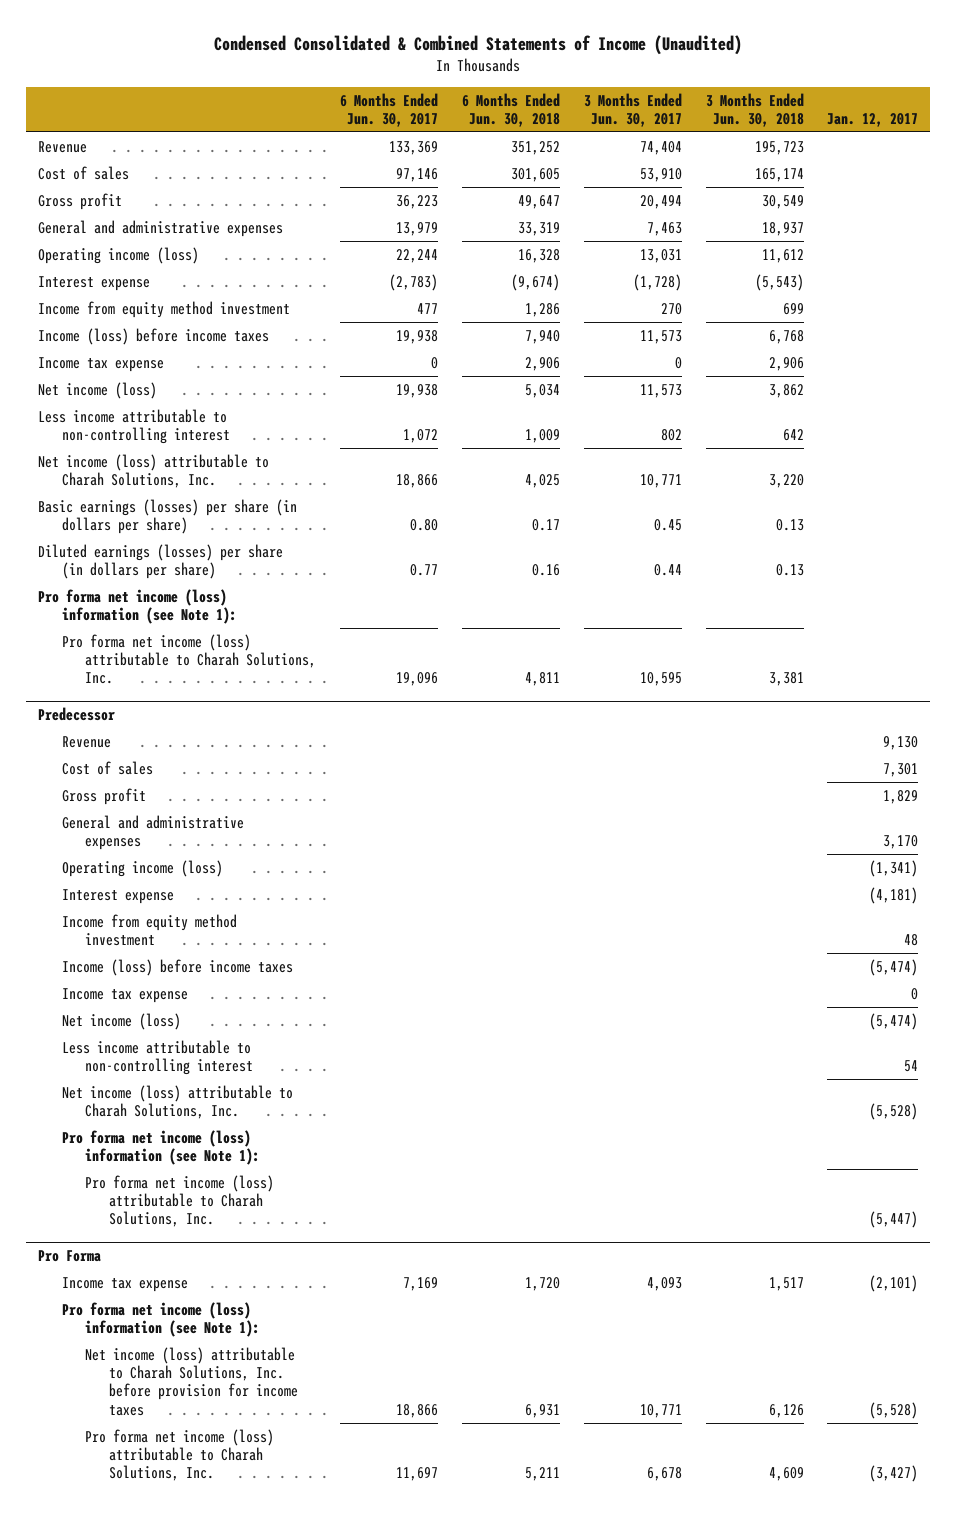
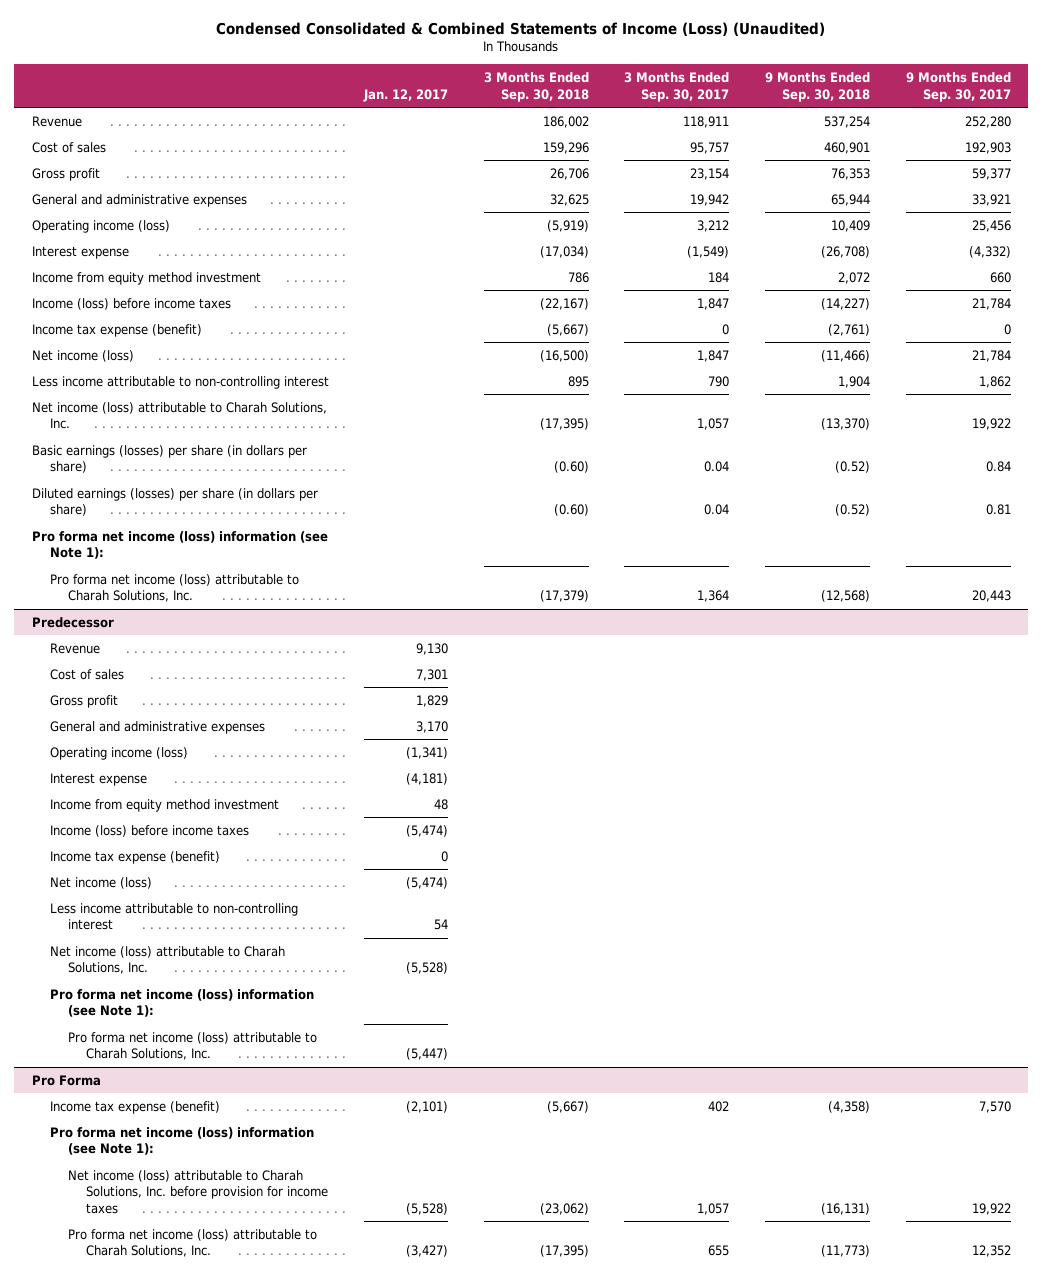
[214,35,743,56] Condensed Consolidated & Combined Statements of Income (Unaudited) -> [216,21,826,36] Condensed Consolidated & Combined Statements of Income (Loss) (Unaudited)
[340,92,439,127] 6 Months Ended Jun. 30, 2017 -> none
[461,92,560,127] 6 Months Ended Jun. 30, 2018 -> none
[583,92,682,127] 3 Months Ended Jun. 30, 2017 -> none
[705,92,804,127] 3 Months Ended Jun. 30, 2018 -> none
none -> [483,72,589,102] 3 Months Ended Sep. 30, 2018
none -> [624,72,730,102] 3 Months Ended Sep. 30, 2017
none -> [764,72,870,102] 9 Months Ended Sep. 30, 2018
none -> [905,72,1011,102] 9 Months Ended Sep. 30, 2017
[38,357,165,373] Income tax expense -> [31,323,202,337] Income tax expense (benefit)
[61,988,188,1004] Income tax expense -> [49,850,220,864] Income tax expense (benefit)
[61,1277,188,1293] Income tax expense -> [49,1100,220,1114] Income tax expense (benefit)

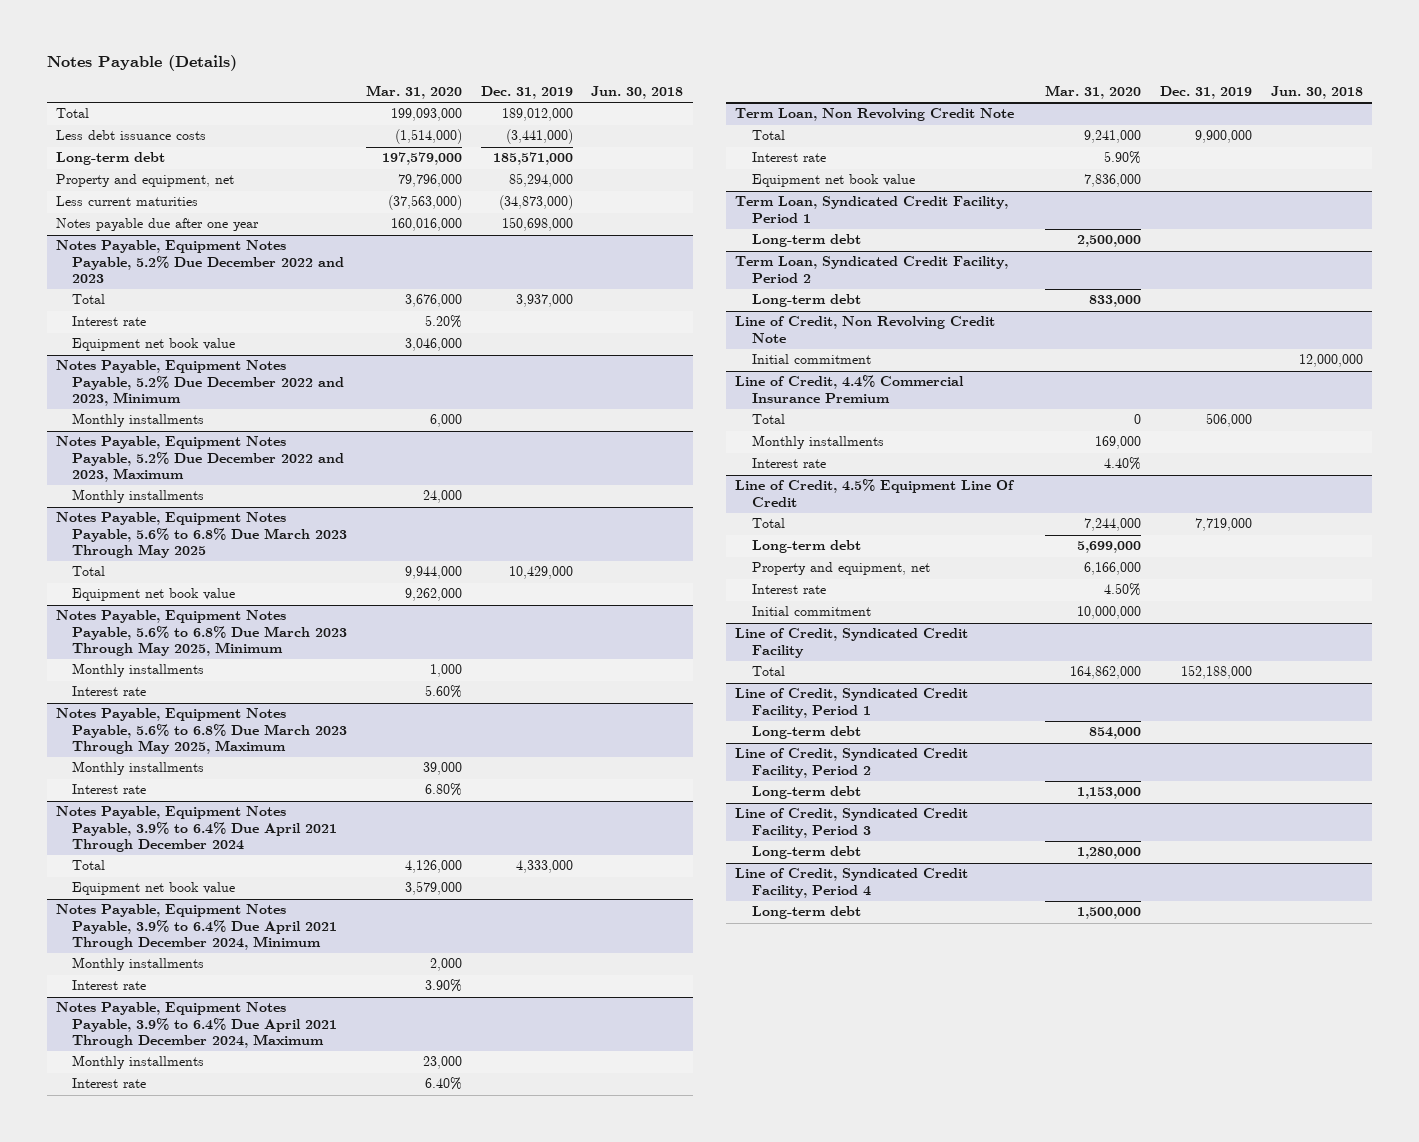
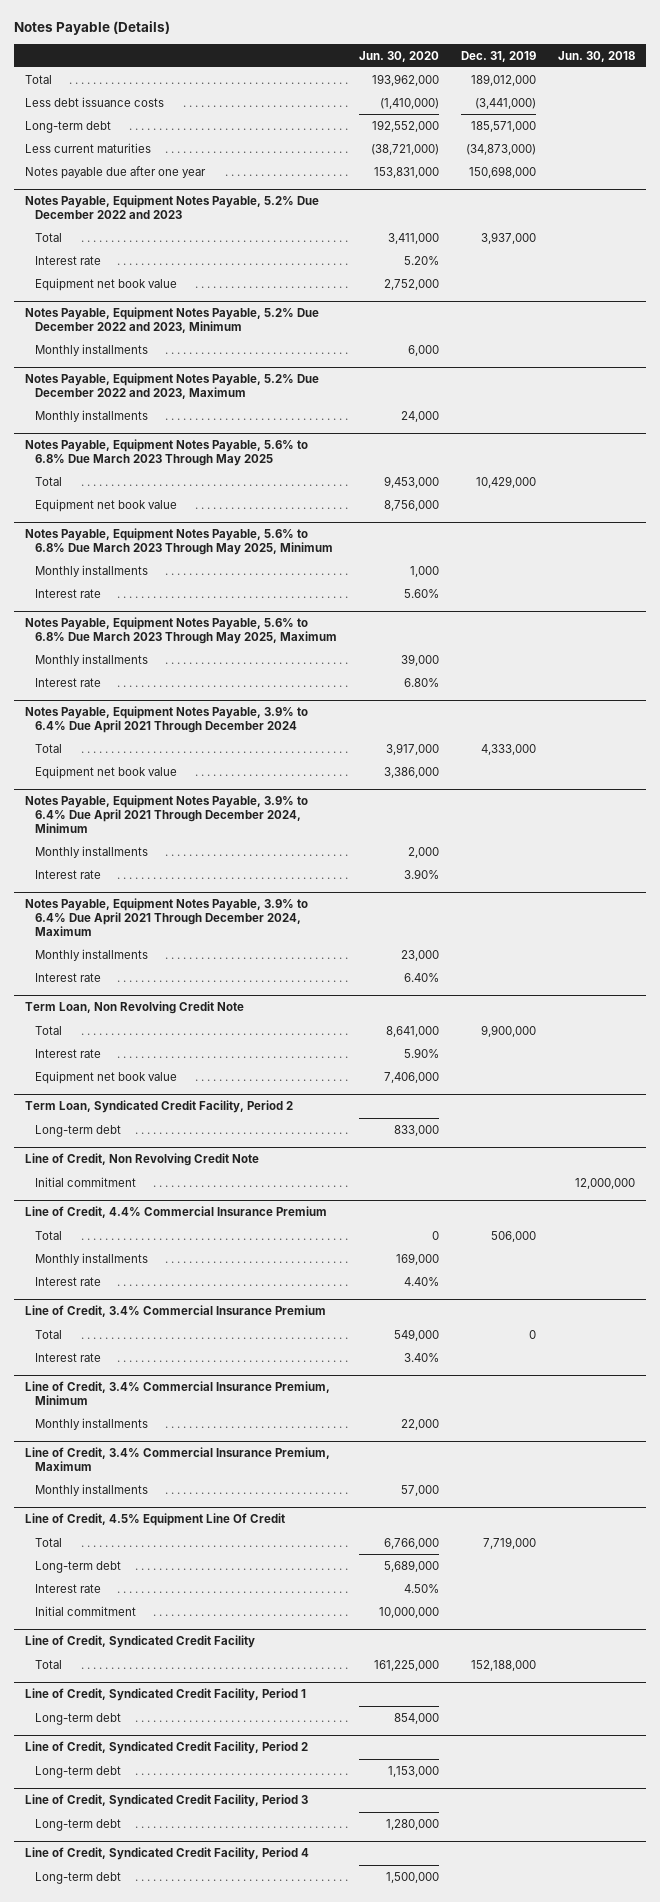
[365,85,462,100] Mar. 31, 2020 -> none
none -> [359,50,440,62] Jun. 30, 2020
[55,174,234,188] Property and equipment, net -> none
[735,196,1009,223] Term Loan, Syndicated Credit Facility, Period 1 -> none
[751,234,861,248] Long-term debt -> none
none -> [25,1305,327,1318] Line of Credit, 3.4% Commercial Insurance Premium
none -> [35,1329,63,1339] Total
none -> [35,1352,102,1362] Interest rate
none -> [25,1381,331,1406] Line of Credit, 3.4% Commercial Insurance Premium, Minimum
none -> [35,1417,149,1430] Monthly installments
none -> [25,1447,331,1472] Line of Credit, 3.4% Commercial Insurance Premium, Maximum
none -> [35,1483,149,1496] Monthly installments
[751,562,930,576] Property and equipment, net -> none

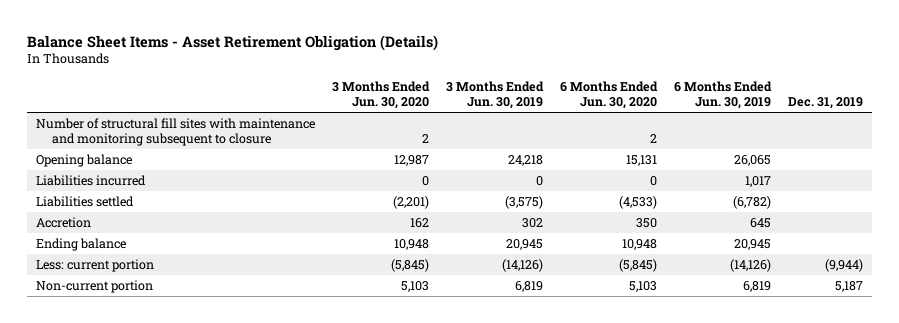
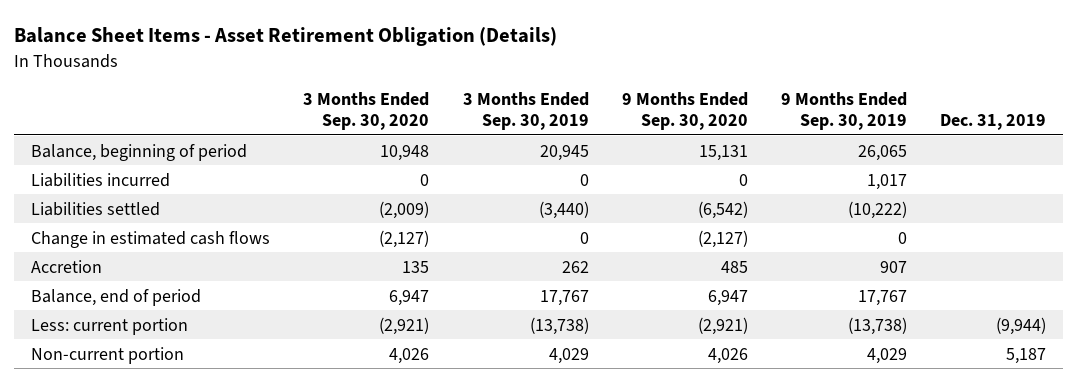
[331,80,430,110] 3 Months Ended Jun. 30, 2020 -> none
[446,80,545,110] 3 Months Ended Jun. 30, 2019 -> none
[560,80,659,110] 6 Months Ended Jun. 30, 2020 -> none
[674,80,773,110] 6 Months Ended Jun. 30, 2019 -> none
none -> [303,92,430,131] 3 Months Ended Sep. 30, 2020
none -> [462,92,589,131] 3 Months Ended Sep. 30, 2019
none -> [621,92,748,131] 9 Months Ended Sep. 30, 2020
none -> [781,92,908,131] 9 Months Ended Sep. 30, 2019
[35,118,315,147] Number of structural fill sites with maintenance and monitoring subsequent to closure -> none
[35,154,132,168] Opening balance -> [31,143,248,161] Balance, beginning of period
none -> [31,230,271,248] Change in estimated cash flows
[35,238,126,252] Ending balance -> [31,288,202,306] Balance, end of period

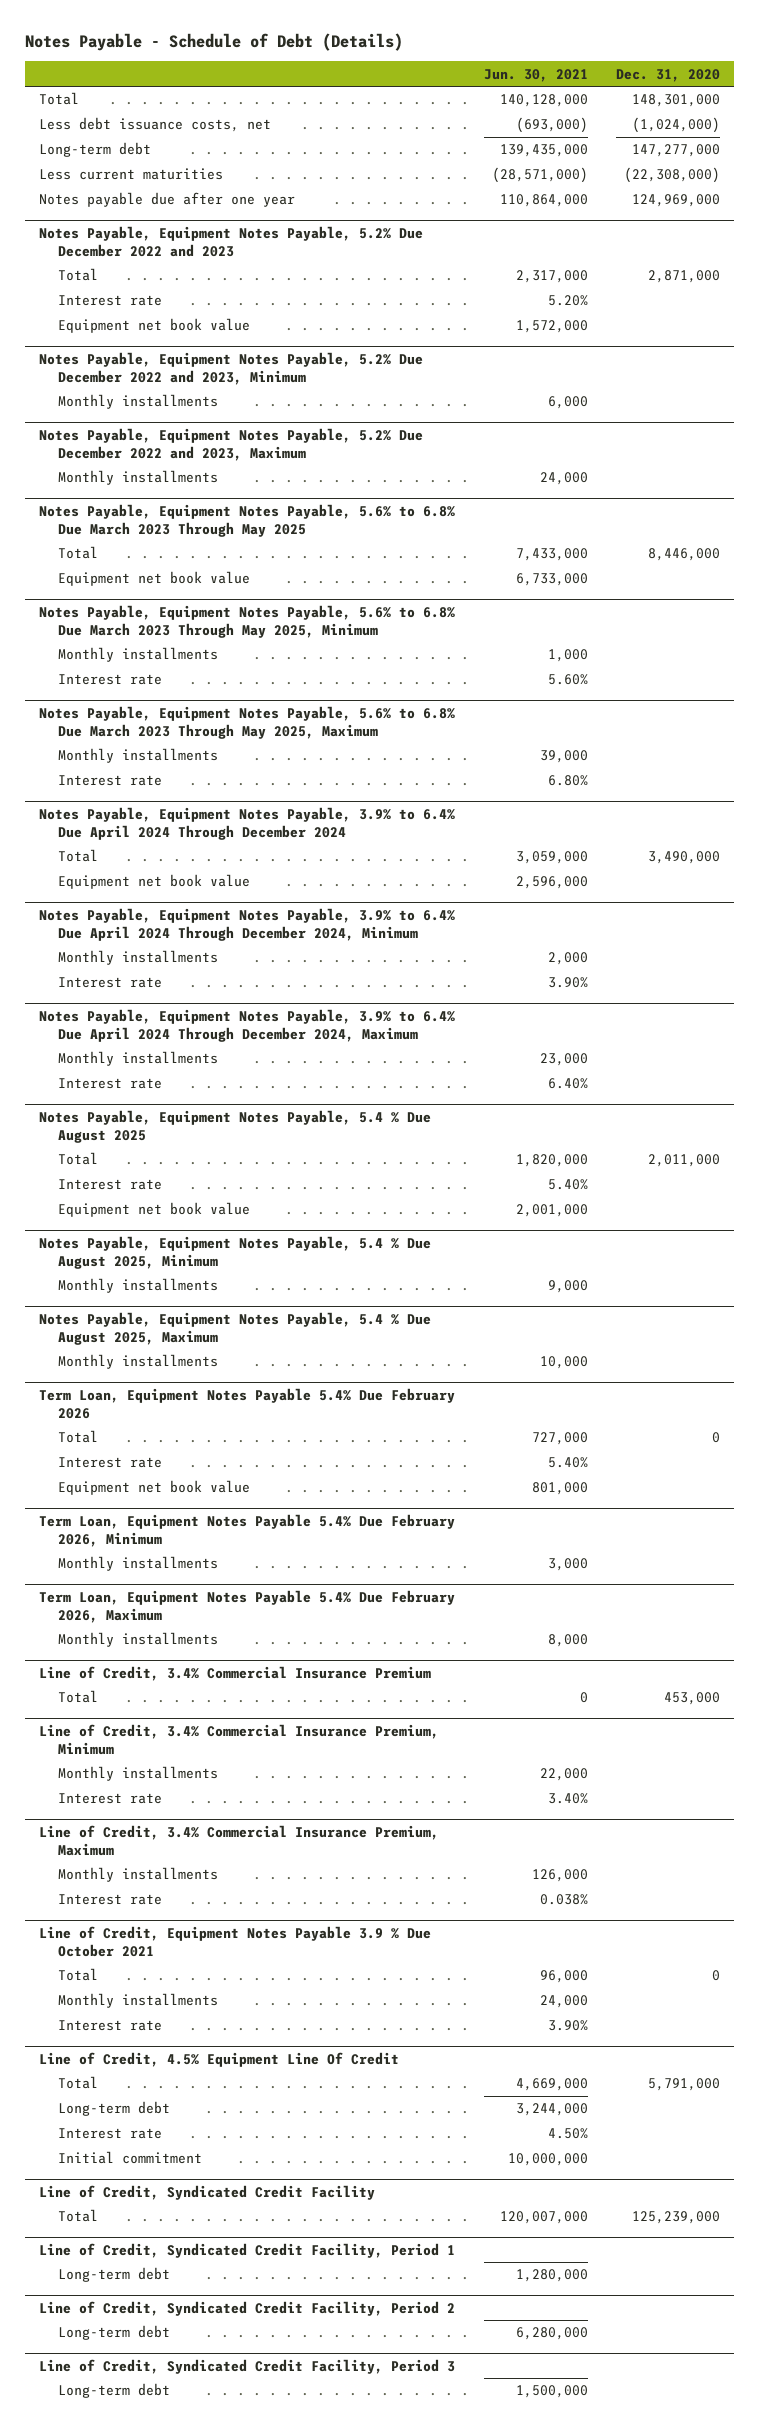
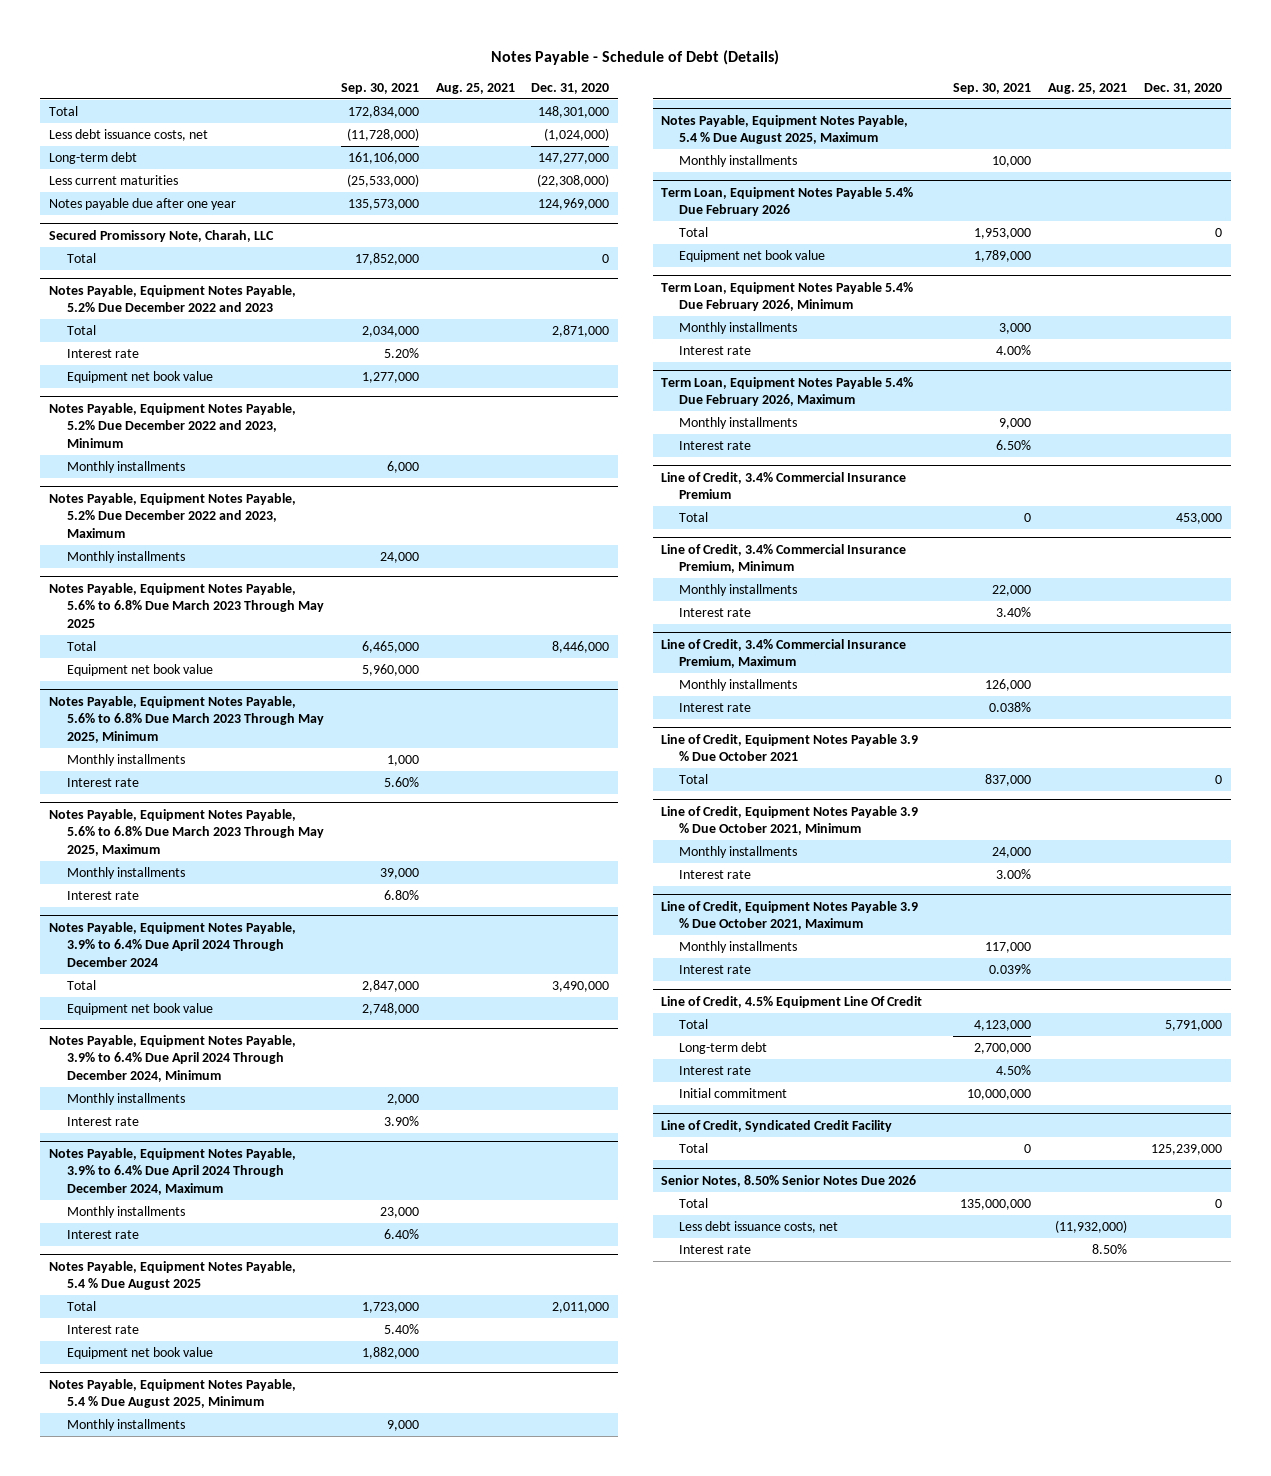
[483,68,588,82] Jun. 30, 2021 -> none
none -> [340,82,419,94] Sep. 30, 2021
none -> [435,82,515,94] Aug. 25, 2021
none -> [48,229,274,242] Secured Promissory Note, Charah, LLC
none -> [66,252,96,263] Total
[58,1457,163,1469] Interest rate -> none
none -> [679,345,752,355] Interest rate
none -> [679,440,752,450] Interest rate
[58,1993,219,2009] Monthly installments -> none
[58,2020,163,2032] Interest rate -> none
none -> [661,805,919,836] Line of Credit, Equipment Notes Payable 3.9 % Due October 2021, Minimum
none -> [679,845,798,858] Monthly installments
none -> [679,869,752,879] Interest rate
none -> [661,900,919,931] Line of Credit, Equipment Notes Payable 3.9 % Due October 2021, Maximum
none -> [679,940,798,953] Monthly installments
none -> [679,964,752,974] Interest rate
[39,2243,456,2259] Line of Credit, Syndicated Credit Facility, Period 1 -> none
[58,2267,171,2283] Long-term debt -> none
[39,2301,456,2317] Line of Credit, Syndicated Credit Facility, Period 2 -> none
[58,2325,171,2341] Long-term debt -> none
[39,2359,456,2375] Line of Credit, Syndicated Credit Facility, Period 3 -> none
[58,2383,171,2399] Long-term debt -> none
none -> [661,1174,917,1187] Senior Notes, 8.50% Senior Notes Due 2026
none -> [679,1197,709,1208] Total
none -> [679,1220,839,1233] Less debt issuance costs, net
none -> [679,1244,752,1254] Interest rate

